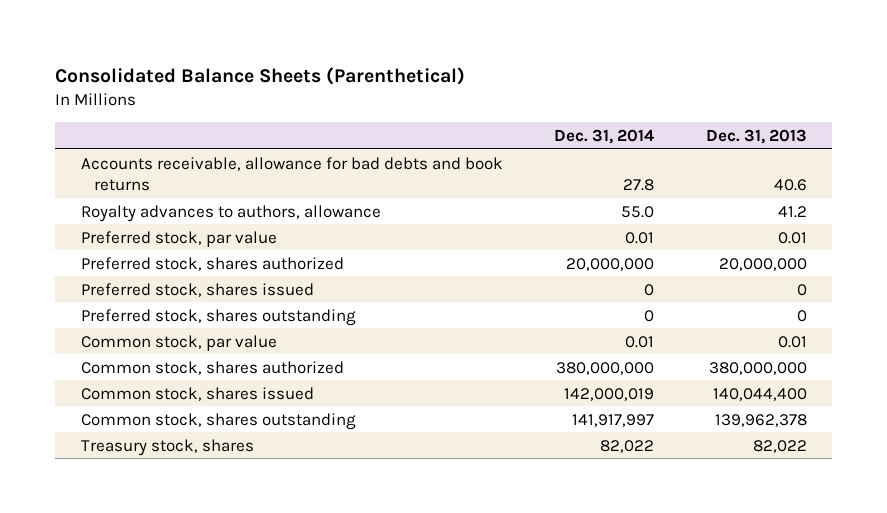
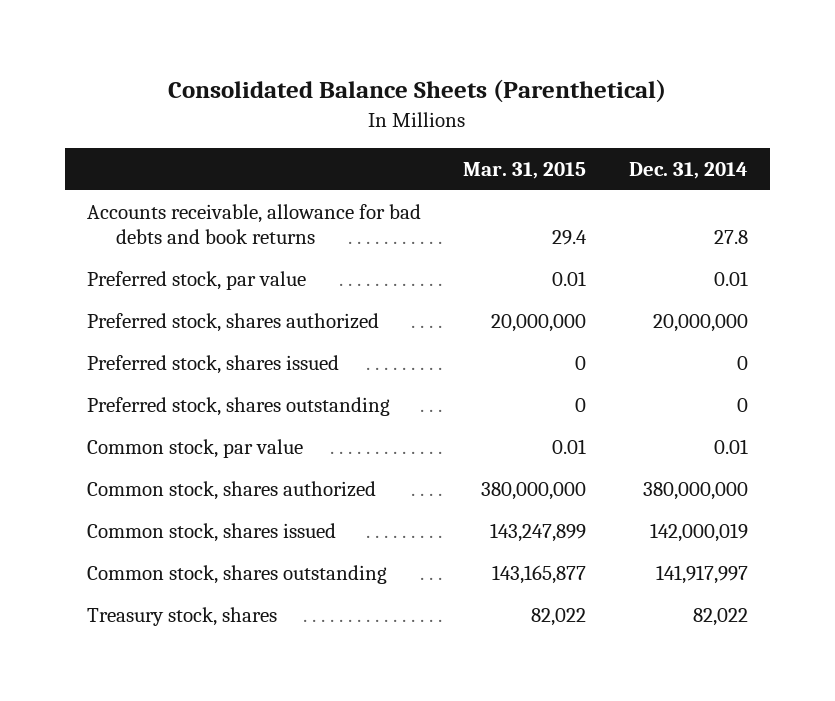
[705,128,807,144] Dec. 31, 2013 -> none
none -> [463,162,587,180] Mar. 31, 2015
[80,204,381,222] Royalty advances to authors, allowance -> none

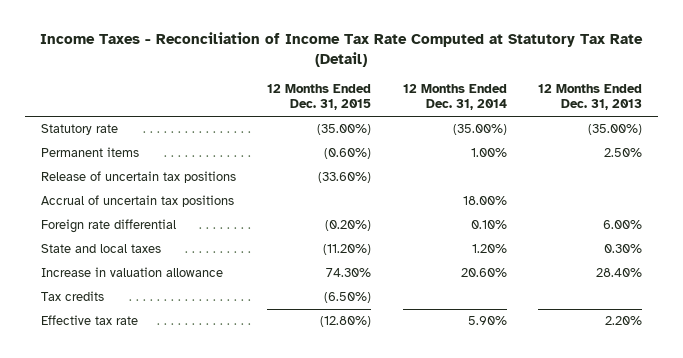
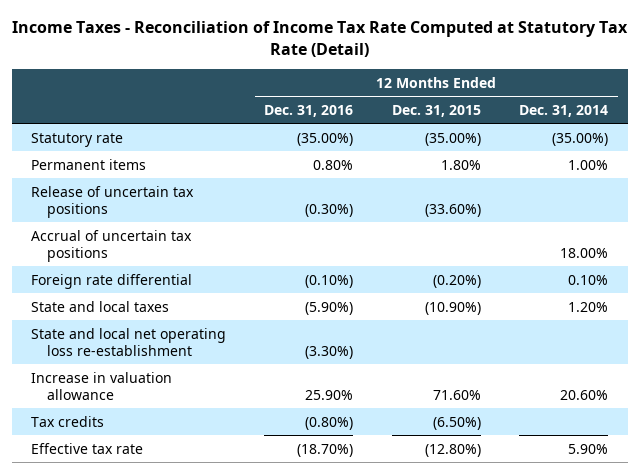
[537,83,642,111] 12 Months Ended Dec. 31, 2013 -> none
none -> [264,105,354,118] Dec. 31, 2016
[324,148,372,160] (0.60%) -> [440,159,481,170] 1.80%
[323,244,372,256] (11.20%) -> [424,301,481,315] (10.90%)
none -> [30,327,226,356] State and local net operating loss re-establishment
[326,268,372,278] 74.30% -> [432,389,481,400] 71.60%

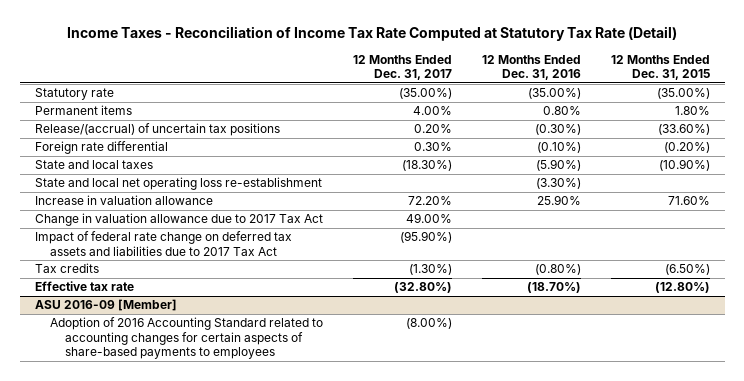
[519,105,609,118] Dec. 31, 2014 -> none
none -> [352,54,452,81] 12 Months Ended Dec. 31, 2017
[30,229,192,262] Accrual of uncertain tax positions -> none
[30,185,194,218] Release of uncertain tax positions -> [34,123,280,137] Release/(accrual) of uncertain tax positions
none -> [34,213,323,227] Change in valuation allowance due to 2017 Tax Act
none -> [34,231,292,256] Impact of federal rate change on deferred tax assets and liabilities due to 2017 Tax Act
none -> [34,299,177,312] ASU 2016-09 [Member]
none -> [49,317,323,359] Adoption of 2016 Accounting Standard related to accounting changes for certain aspects of share-based payments to employees

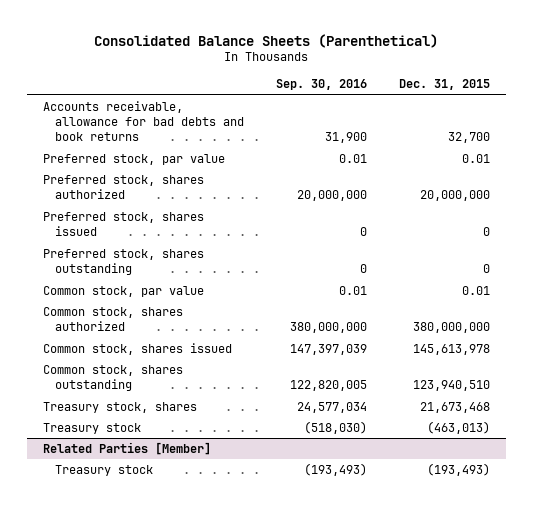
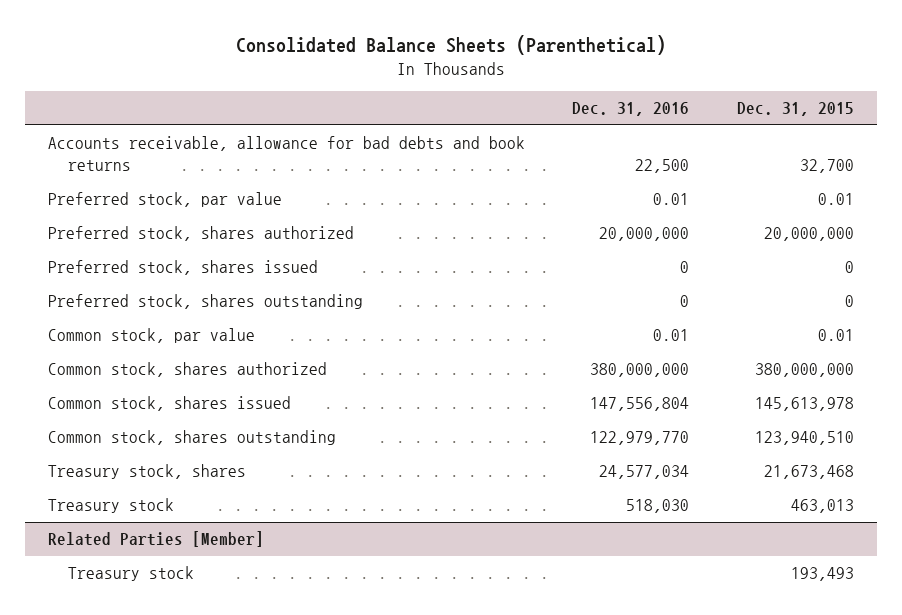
[275,79,367,91] Sep. 30, 2016 -> none
none -> [572,102,690,117] Dec. 31, 2016
[426,421,490,435] (463,013) -> [790,499,854,514] 463,013
[426,463,490,477] (193,493) -> [790,567,854,582] 193,493

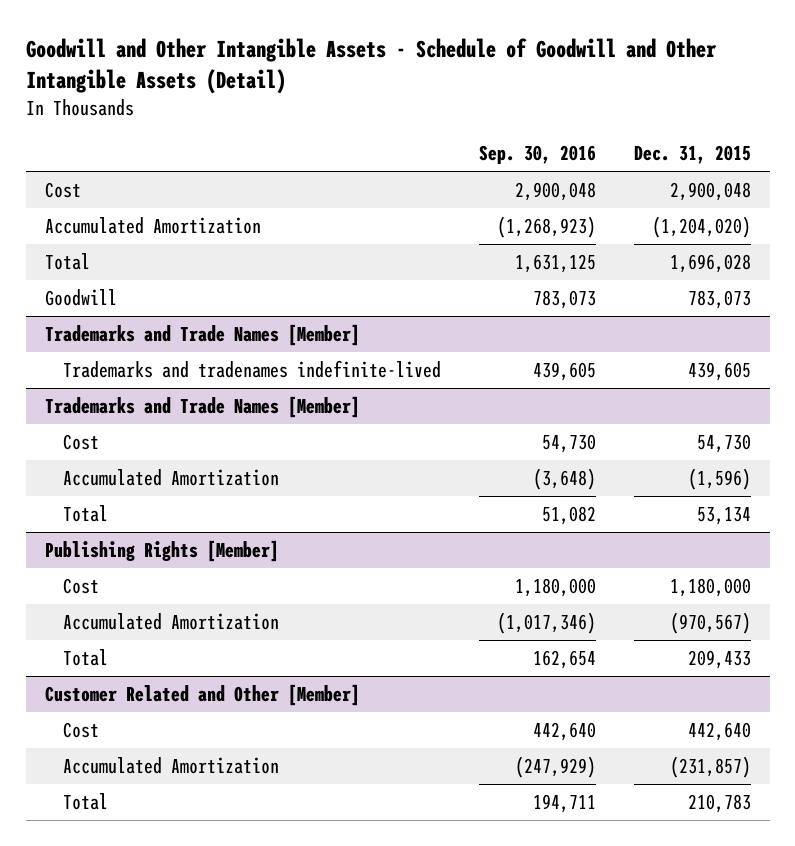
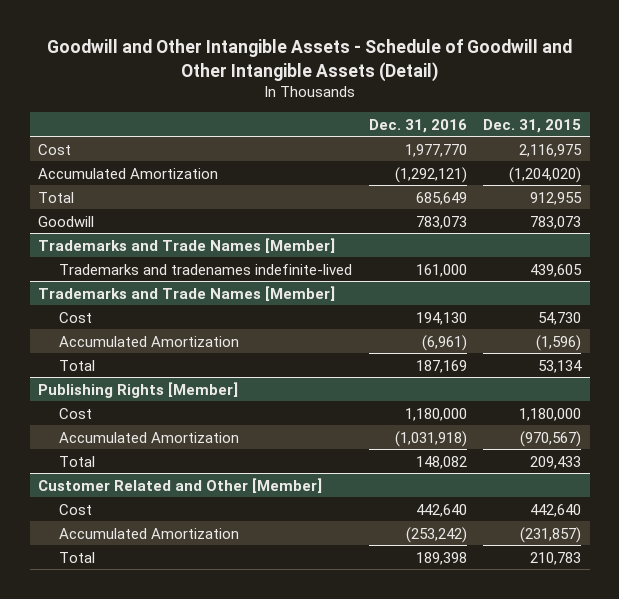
[478,144,596,164] Sep. 30, 2016 -> none
none -> [368,118,467,133] Dec. 31, 2016
[669,182,751,202] 2,900,048 -> [519,143,583,157] 2,116,975
[669,254,751,274] 1,696,028 -> [530,191,583,205] 912,955

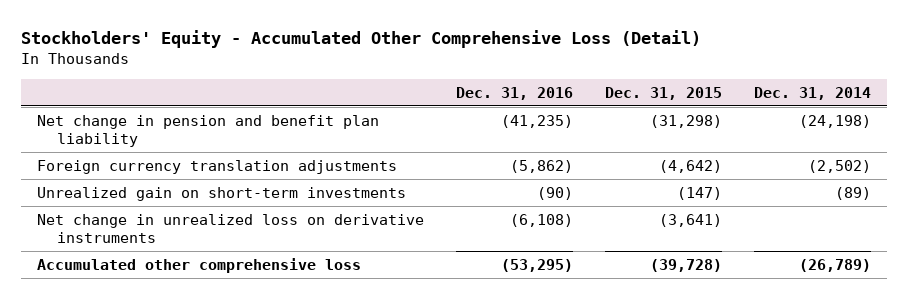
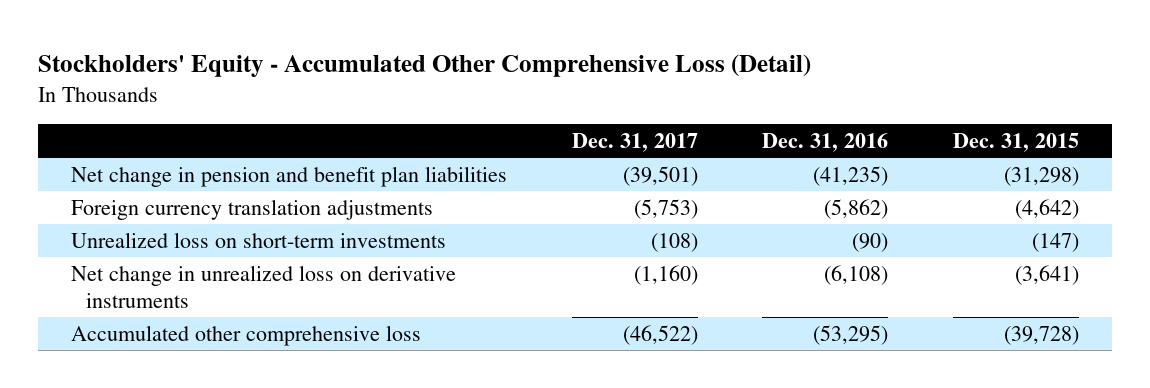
[753,86,871,100] Dec. 31, 2014 -> none
none -> [571,132,698,152] Dec. 31, 2017
[37,114,380,147] Net change in pension and benefit plan liability -> [70,165,507,187] Net change in pension and benefit plan liabilities
[37,186,407,201] Unrealized gain on short-term investments -> [70,231,446,248] Unrealized loss on short-term investments

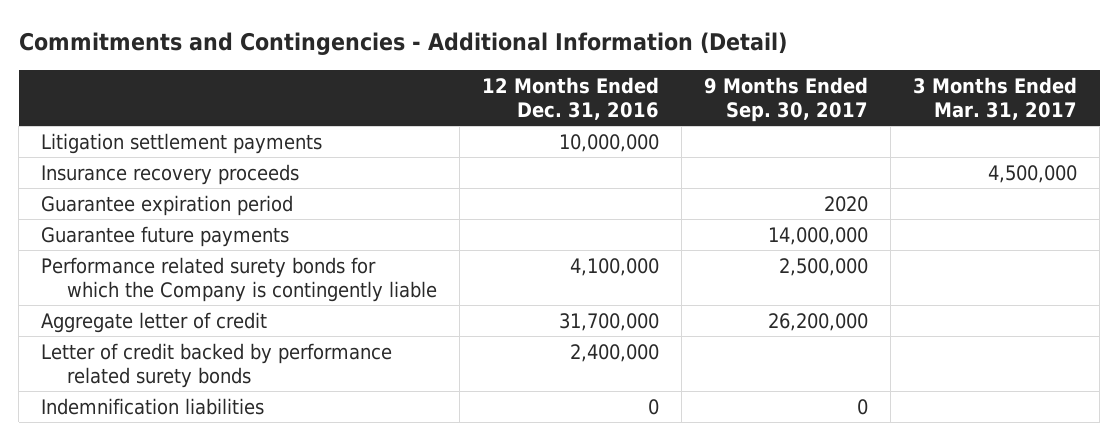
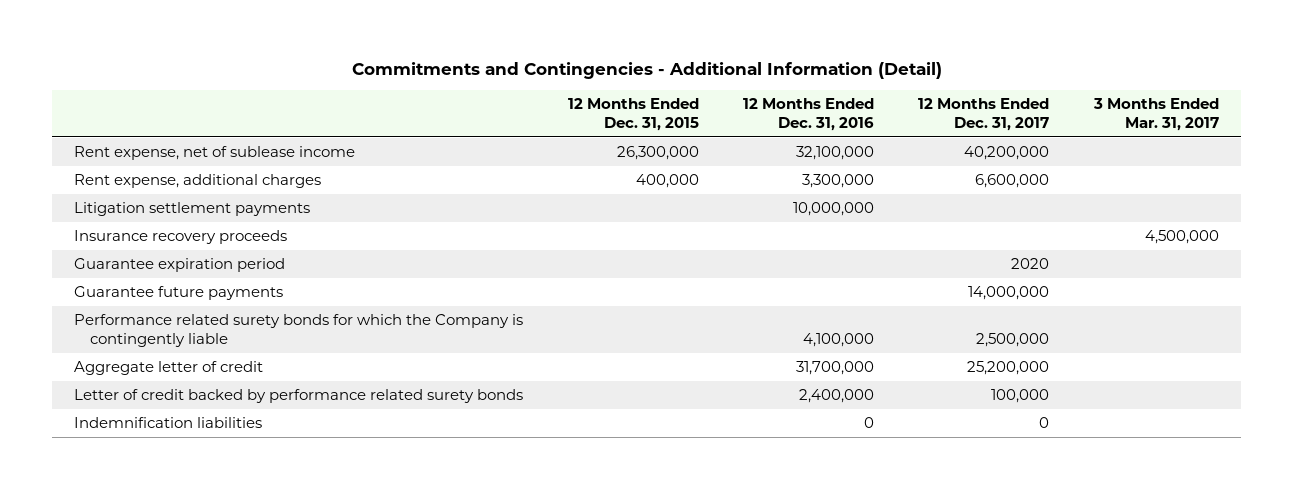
[704,76,869,122] 9 Months Ended Sep. 30, 2017 -> none
none -> [567,98,699,132] 12 Months Ended Dec. 31, 2015
none -> [918,98,1050,132] 12 Months Ended Dec. 31, 2017
none -> [74,146,356,161] Rent expense, net of sublease income
none -> [74,174,322,189] Rent expense, additional charges

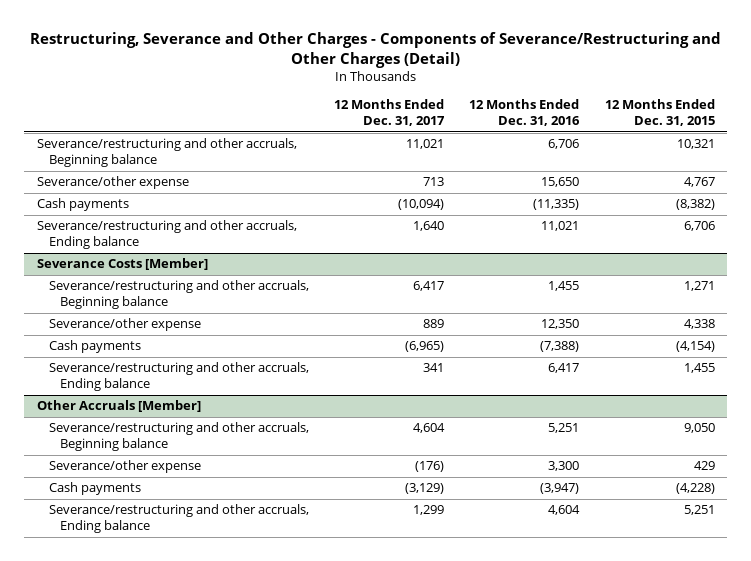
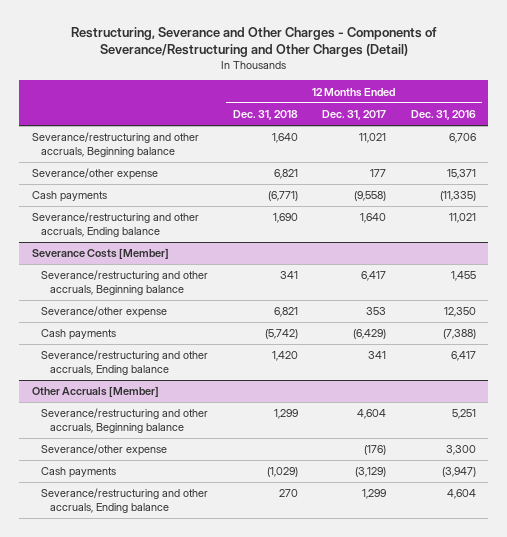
[604,99,715,127] 12 Months Ended Dec. 31, 2015 -> none
none -> [232,110,298,121] Dec. 31, 2018
[422,177,444,187] 713 -> [370,169,387,178] 177
[541,177,580,188] 15,650 -> [446,169,476,180] 15,371
[397,199,444,211] (10,094) -> [354,191,387,202] (9,558)
[422,319,444,329] 889 -> [366,307,387,316] 353
[404,341,444,353] (6,965) -> [353,329,387,340] (6,429)

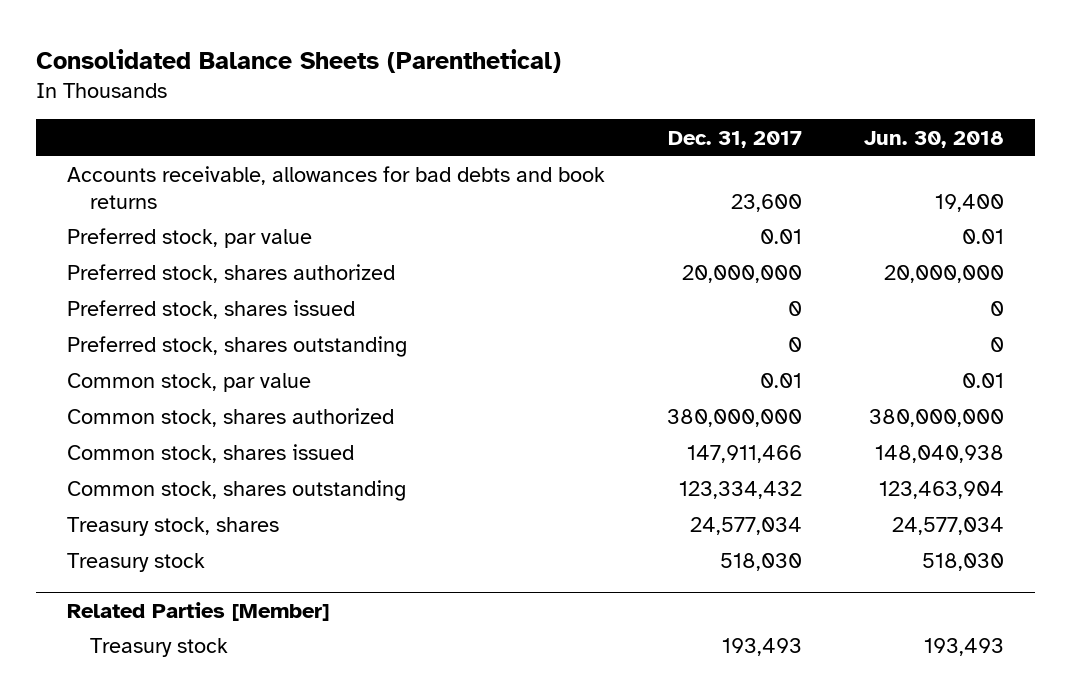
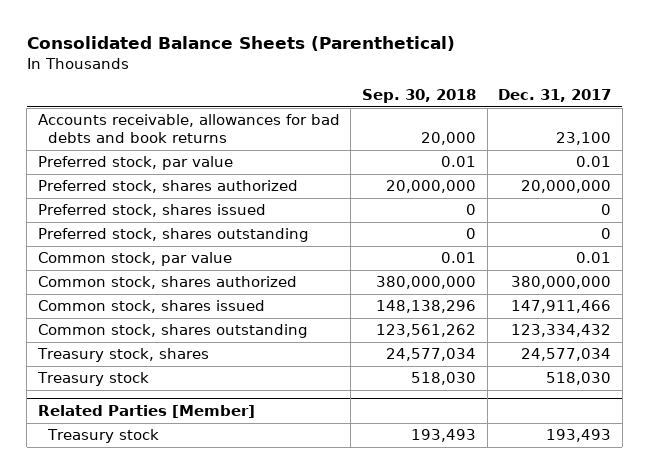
[863,130,1004,148] Jun. 30, 2018 -> none
none -> [362,89,477,104] Sep. 30, 2018
[730,193,802,212] 23,600 -> [556,131,612,145] 23,100

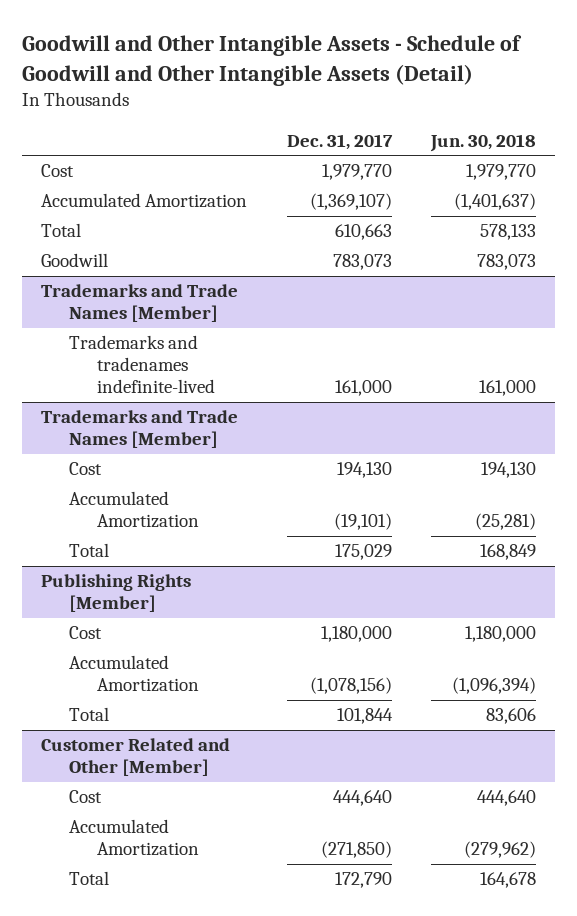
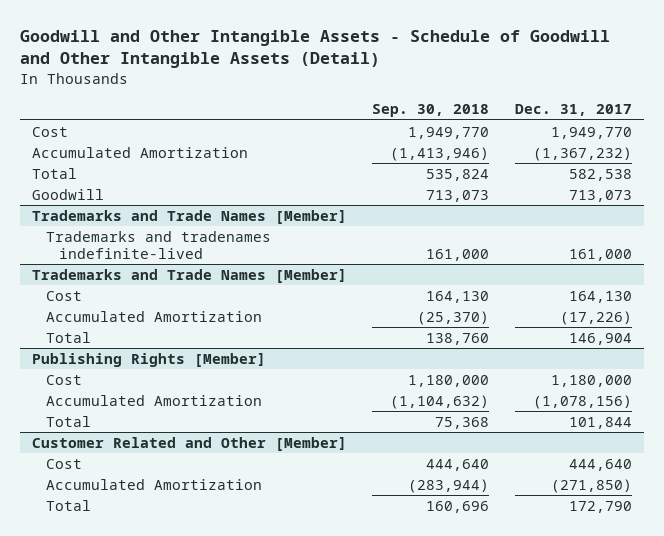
[429,133,536,152] Jun. 30, 2018 -> none
none -> [372,104,490,118] Sep. 30, 2018
[321,164,392,181] 1,979,770 -> [550,126,632,139] 1,949,770
[309,193,392,211] (1,369,107) -> [532,146,632,161] (1,367,232)
[334,224,392,241] 610,663 -> [568,168,632,181] 582,538
[332,254,392,271] 783,073 -> [568,189,632,202] 713,073
[336,462,392,479] 194,130 -> [568,290,632,303] 164,130
[333,513,392,531] (19,101) -> [559,310,632,325] (17,226)
[334,544,392,561] 175,029 -> [568,332,632,345] 146,904

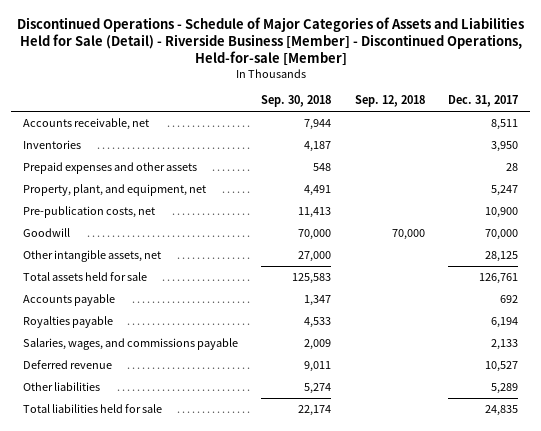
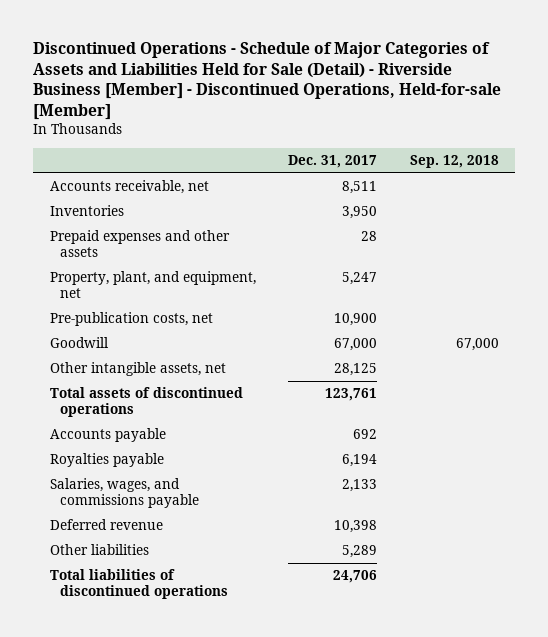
[261,95,332,108] Sep. 30, 2018 -> none
[391,228,425,240] 70,000 -> [455,338,499,352] 67,000
[485,228,519,240] 70,000 -> [334,338,378,352] 67,000
[22,271,147,281] Total assets held for sale -> [49,387,243,417] Total assets of discontinued operations
[479,272,519,284] 126,761 -> [325,388,378,402] 123,761
[485,360,519,372] 10,527 -> [334,520,378,534] 10,398
[22,403,162,413] Total liabilities held for sale -> [49,569,229,599] Total liabilities of discontinued operations
[485,404,519,416] 24,835 -> [333,570,378,584] 24,706

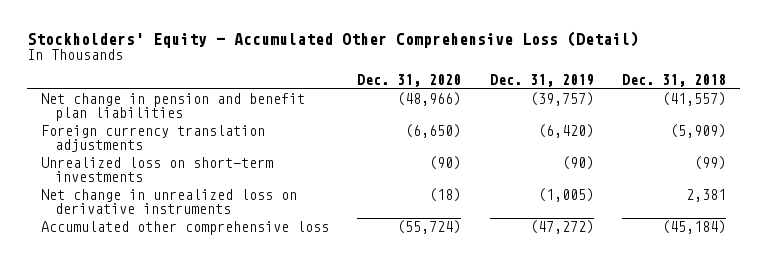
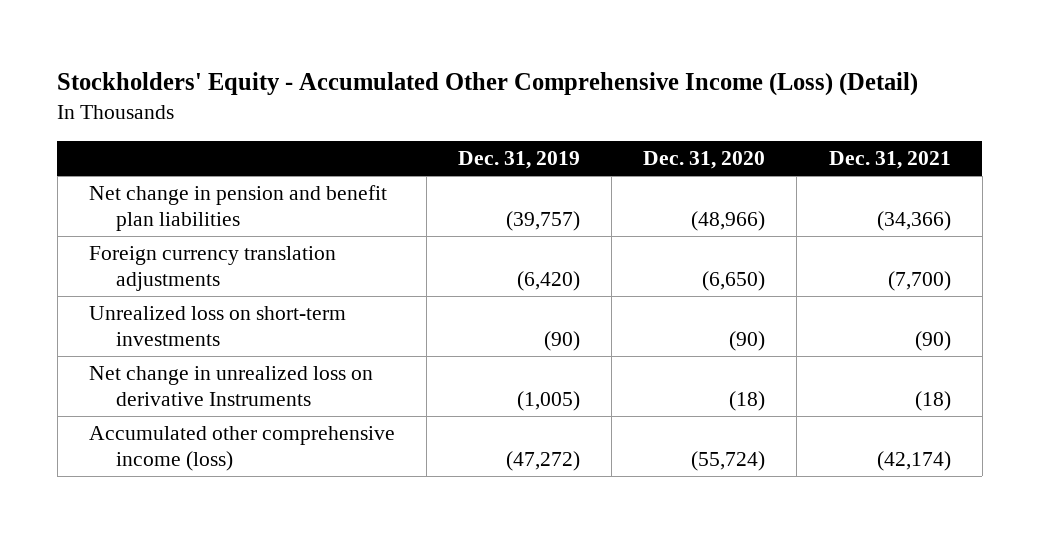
[27,30,640,48] Stockholders' Equity - Accumulated Other Comprehensive Loss (Detail) -> [57,72,919,97] Stockholders' Equity - Accumulated Other Comprehensive Income (Loss) (Detail)
[621,73,726,87] Dec. 31, 2018 -> none
none -> [828,150,951,169] Dec. 31, 2021
[41,188,298,215] Net change in unrealized loss on derivative instruments -> [88,366,373,407] Net change in unrealized loss on derivative Instruments
[41,220,330,235] Accumulated other comprehensive loss -> [88,426,395,472] Accumulated other comprehensive income (loss)

